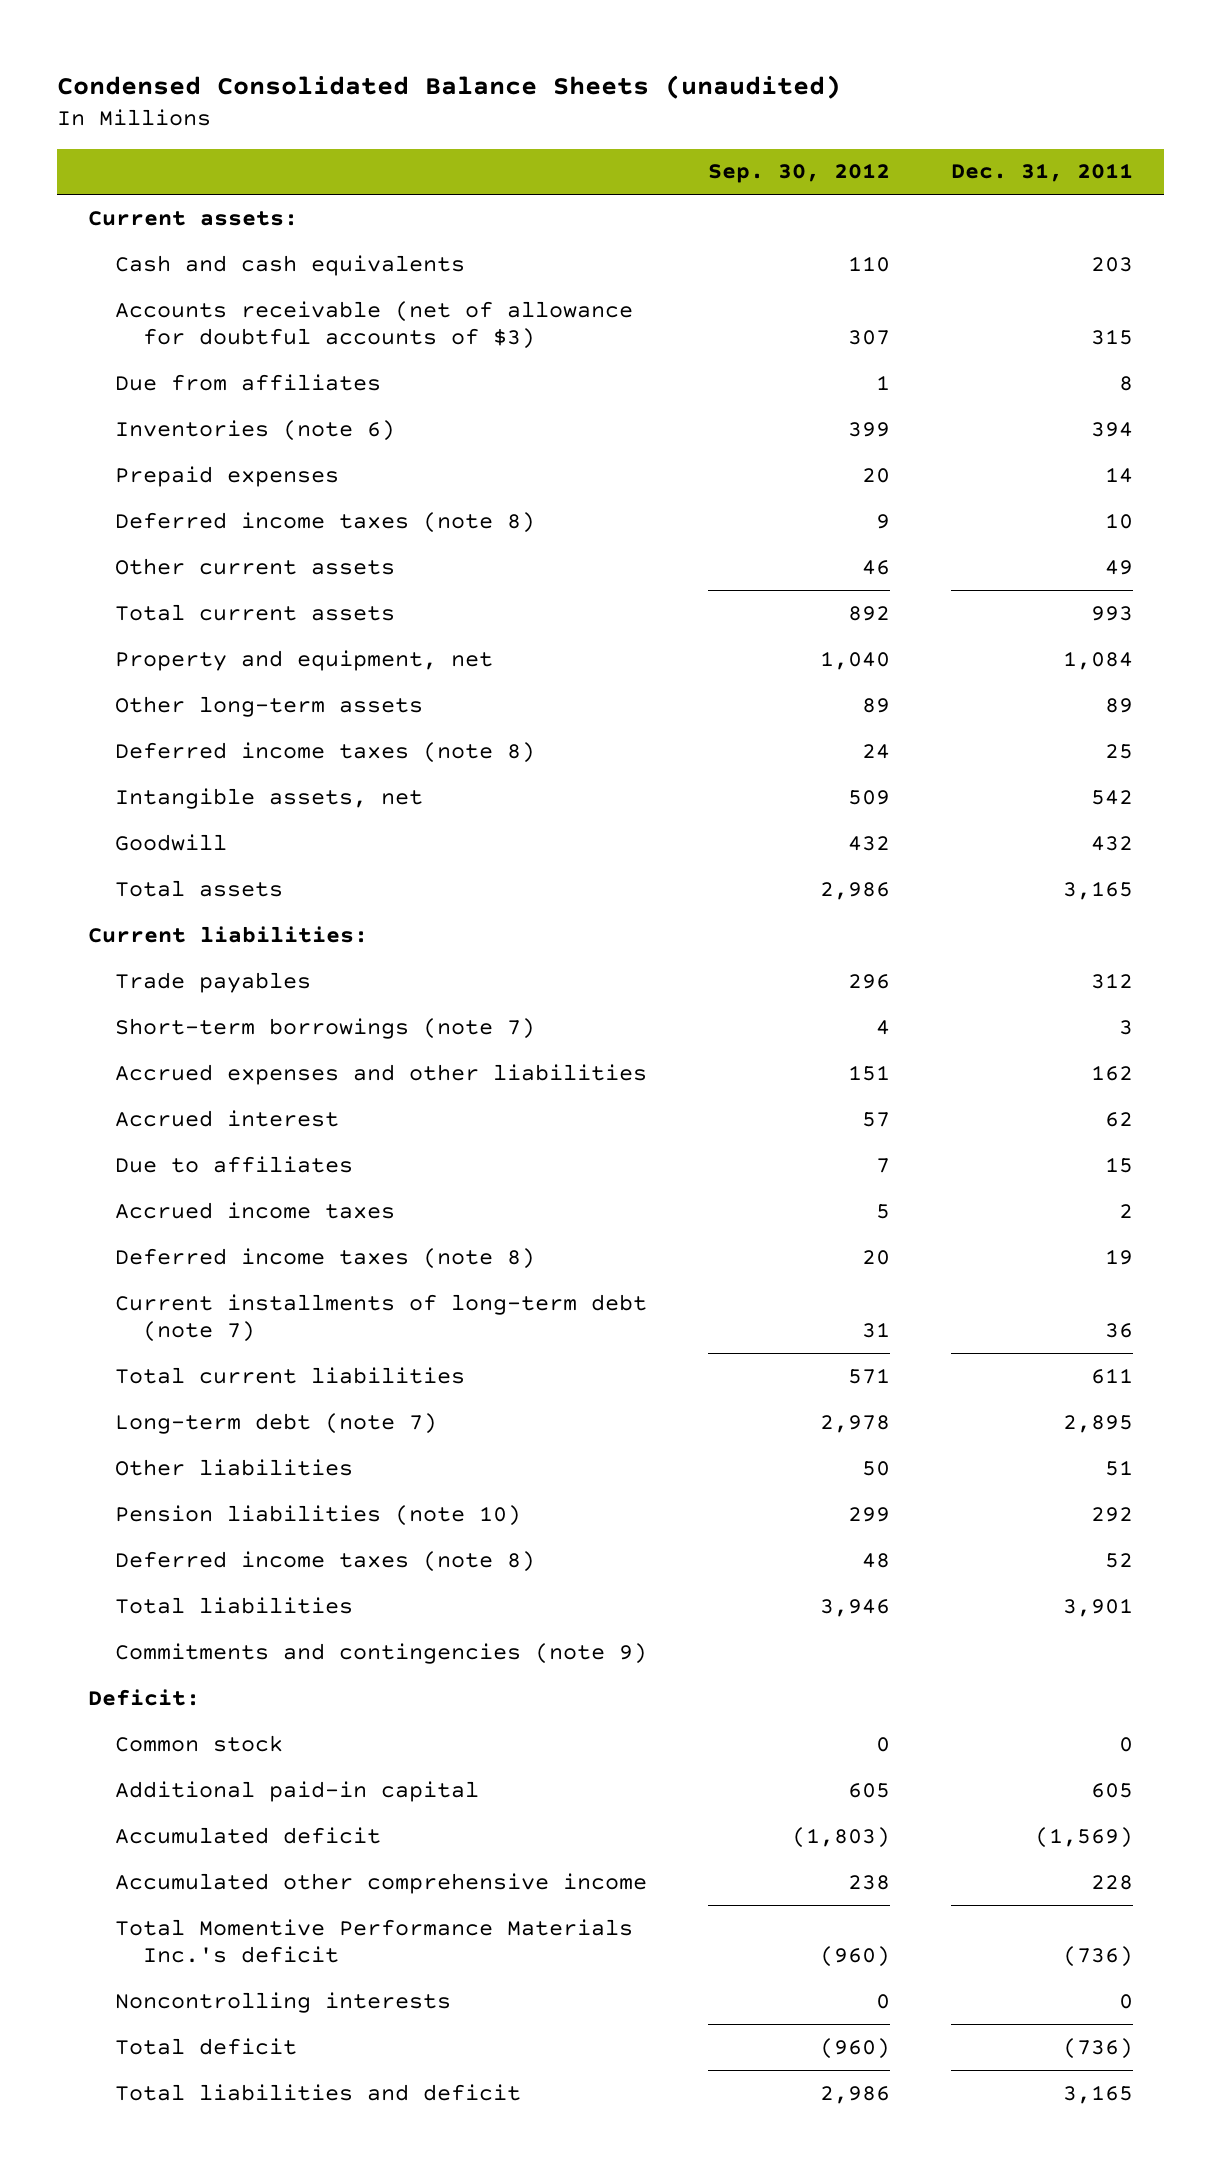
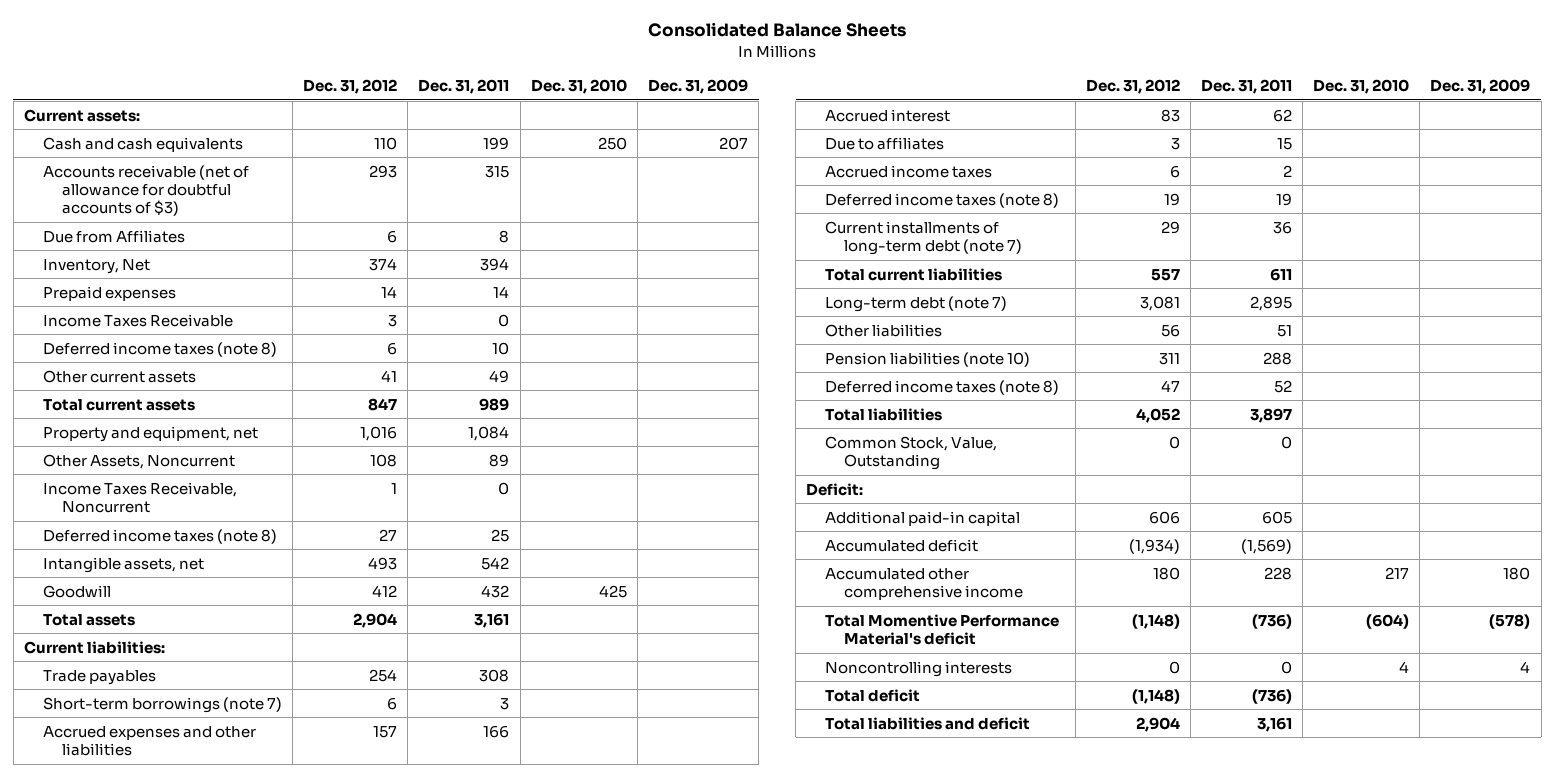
[57,74,842,99] Condensed Consolidated Balance Sheets (unaudited) -> [648,22,907,38] Consolidated Balance Sheets
[708,163,891,184] Sep. 30, 2012 -> none
none -> [303,78,398,94] Dec. 31, 2012
none -> [530,78,627,94] Dec. 31, 2010
none -> [647,78,748,94] Dec. 31, 2009
[1091,256,1134,272] 203 -> [483,136,510,150] 199
[115,373,382,391] Due from affiliates -> [42,229,185,243] Due from Affiliates
[115,419,396,441] Inventories (note 6) -> [42,258,150,274] Inventory, Net
none -> [42,313,233,327] Income Taxes Receivable
[1091,605,1134,621] 993 -> [479,397,510,411] 989
[115,695,424,717] Other long-term assets -> [42,453,235,469] Other Assets, Noncurrent
none -> [42,481,237,513] Income Taxes Receivable, Noncurrent
[1063,880,1134,900] 3,165 -> [474,612,510,628] 3,161
[1091,972,1134,989] 312 -> [479,668,510,682] 308
[1091,1064,1134,1081] 162 -> [483,724,510,738] 166
[1091,1506,1134,1522] 292 -> [1262,351,1292,365] 288
[115,1642,648,1664] Commitments and contingencies (note 9) -> none
[1063,1597,1134,1617] 3,901 -> [1249,407,1292,423] 3,897
none -> [825,435,998,470] Common Stock, Value, Outstanding
[115,1734,284,1752] Common stock -> none
[115,1918,634,1964] Total Momentive Performance Materials Inc.'s deficit -> [825,613,1060,645] Total Momentive Performance Material's deficit
[1063,2084,1134,2104] 3,165 -> [1256,716,1292,732] 3,161

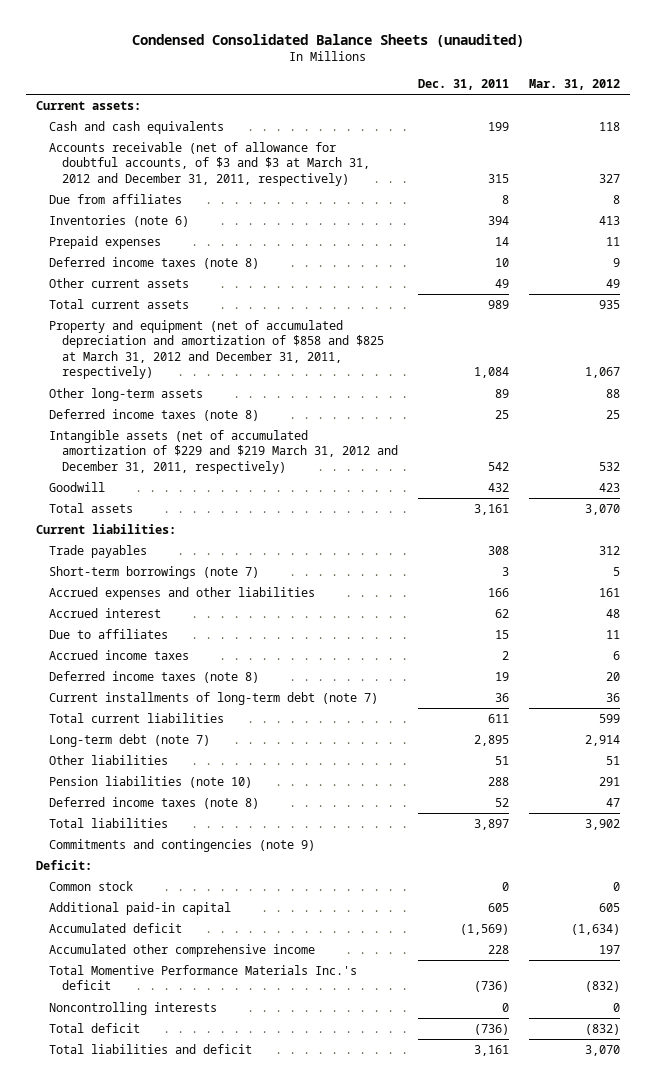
[648,22,907,38] Consolidated Balance Sheets -> [131,33,524,47] Condensed Consolidated Balance Sheets (unaudited)
[303,78,398,94] Dec. 31, 2012 -> none
[530,78,627,94] Dec. 31, 2010 -> none
[647,78,748,94] Dec. 31, 2009 -> none
none -> [528,79,620,91] Mar. 31, 2012
[42,164,249,217] Accounts receivable (net of allowance for doubtful accounts of $3) -> [49,141,371,186] Accounts receivable (net of allowance for doubtful accounts, of $3 and $3 at March 31, 2012 and December 31, 2011, respectively)
[42,229,185,243] Due from Affiliates -> [49,193,183,204] Due from affiliates
[42,258,150,274] Inventory, Net -> [49,214,190,227] Inventories (note 6)
[42,313,233,327] Income Taxes Receivable -> none
[42,481,237,513] Income Taxes Receivable, Noncurrent -> none
[42,425,258,442] Property and equipment, net -> [49,319,385,380] Property and equipment (net of accumulated depreciation and amortization of $858 and $825 at March 31, 2012 and December 31, 2011, respectively)
[42,453,235,469] Other Assets, Noncurrent -> [49,387,204,401] Other long-term assets
[42,556,204,573] Intangible assets, net -> [49,429,399,474] Intangible assets (net of accumulated amortization of $229 and $219 March 31, 2012 and December 31, 2011, respectively)
[825,435,998,470] Common Stock, Value, Outstanding -> none
none -> [49,838,316,852] Commitments and contingencies (note 9)
none -> [49,880,134,891] Common stock
[825,613,1060,645] Total Momentive Performance Material's deficit -> [49,964,358,991] Total Momentive Performance Materials Inc.'s deficit

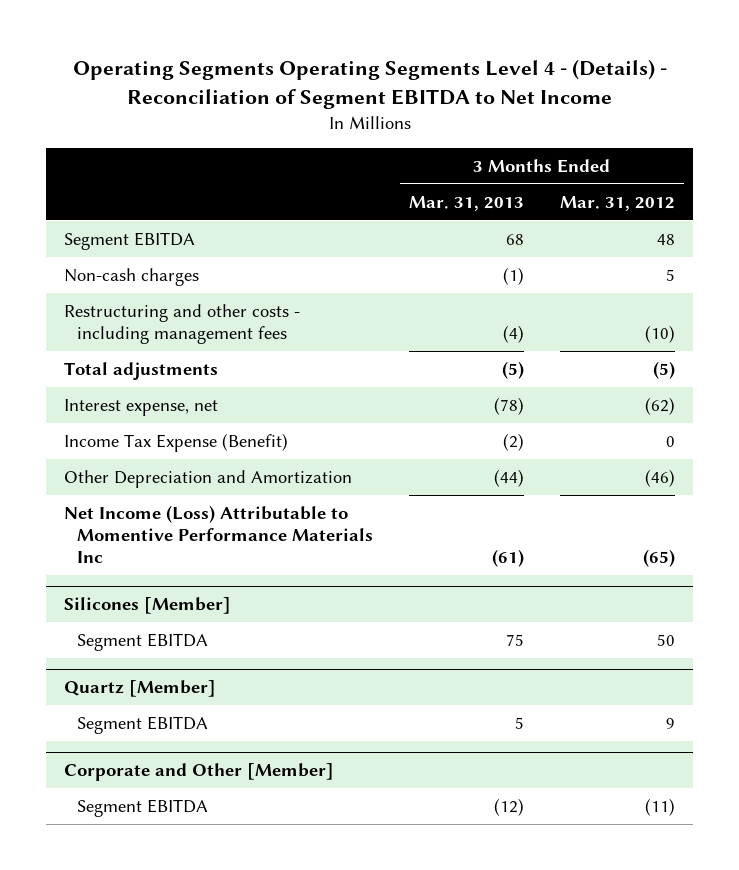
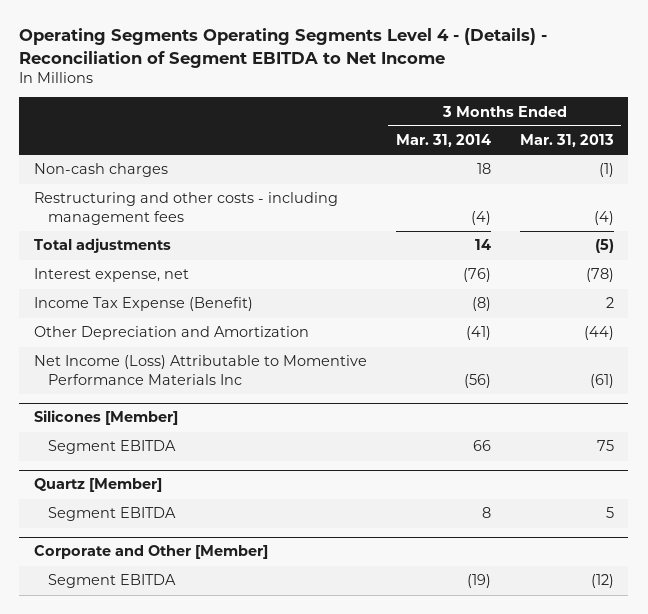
[560,195,676,211] Mar. 31, 2012 -> none
none -> [395,134,491,148] Mar. 31, 2014
[64,232,196,251] Segment EBITDA -> none
[503,433,525,452] (2) -> [605,297,614,309] 2

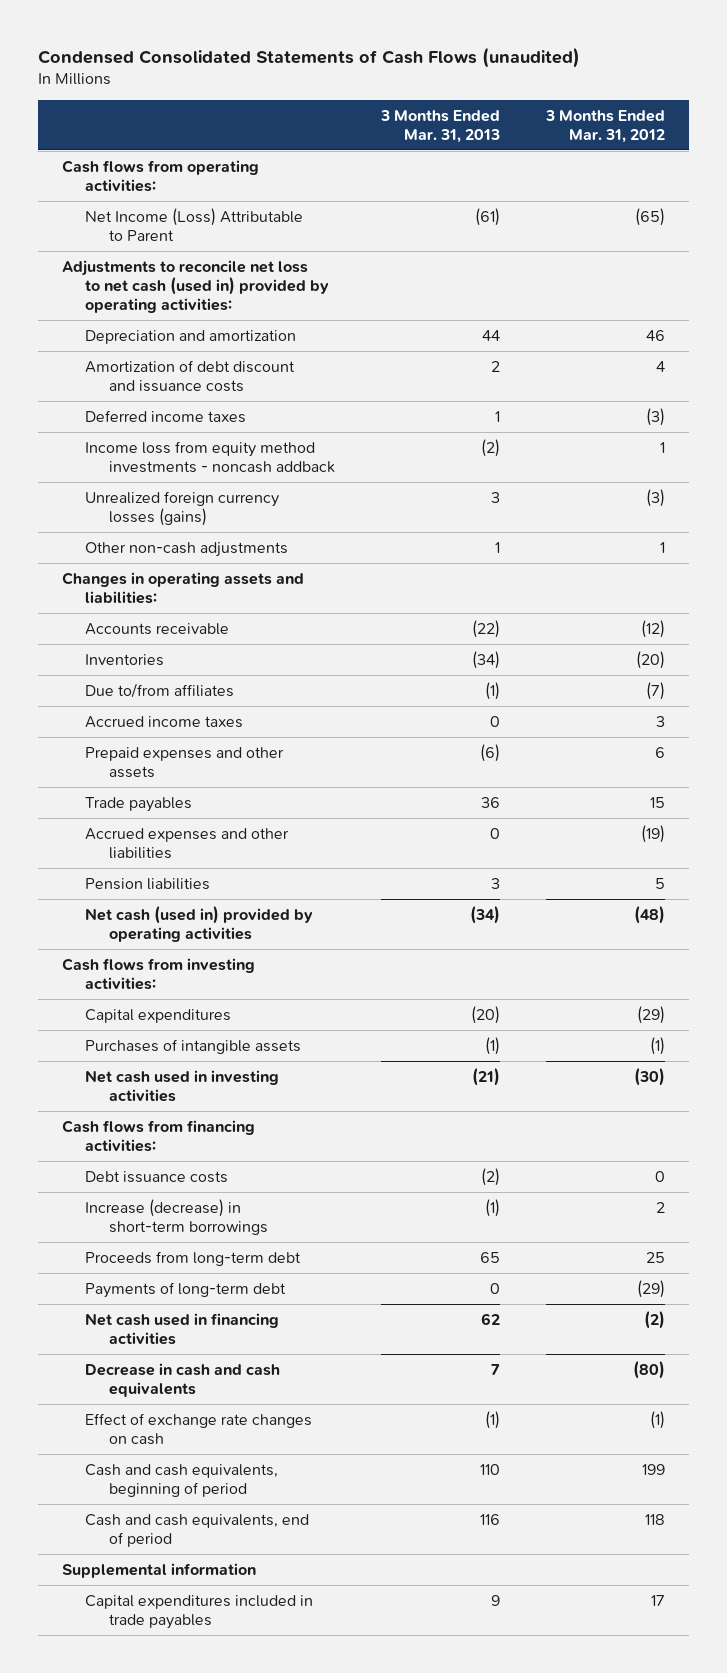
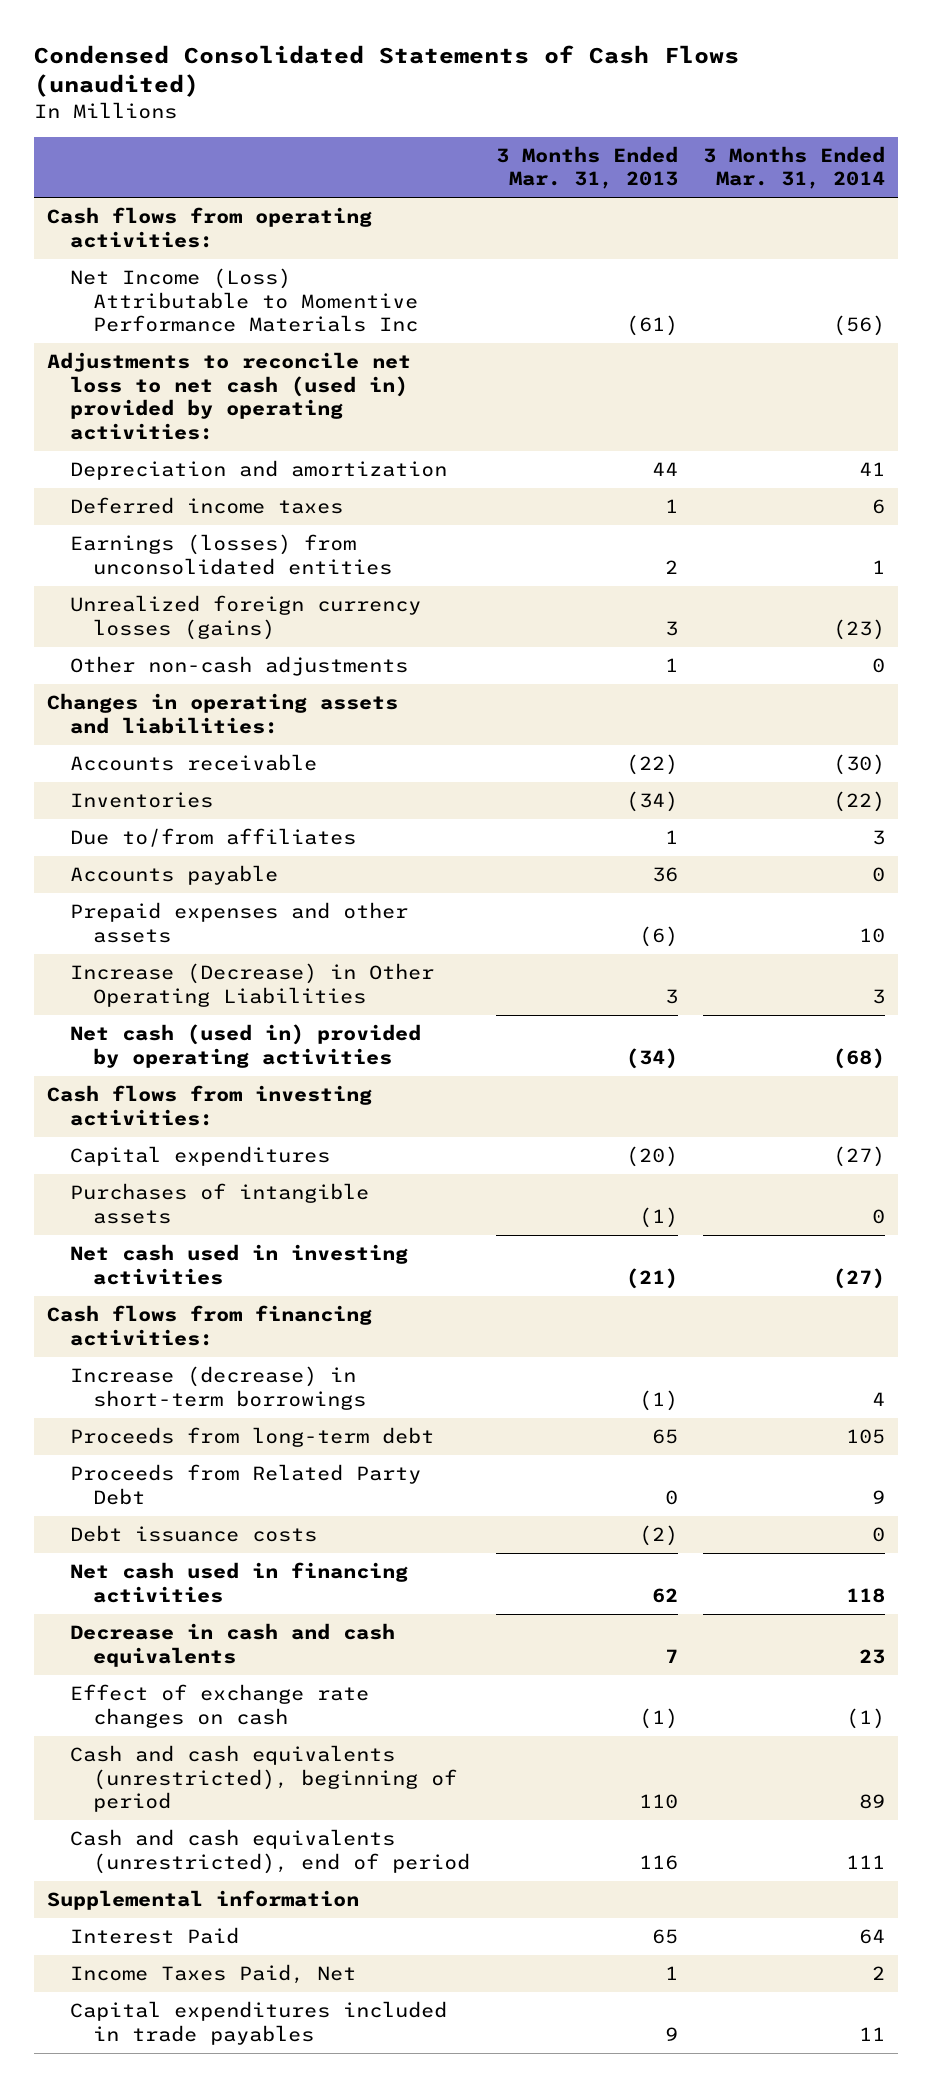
[545,109,666,143] 3 Months Ended Mar. 31, 2012 -> none
none -> [703,145,886,190] 3 Months Ended Mar. 31, 2014
[85,207,304,241] Net Income (Loss) Attributable to Parent -> [69,268,419,333] Net Income (Loss) Attributable to Momentive Performance Materials Inc
[85,359,296,392] Amortization of debt discount and issuance costs -> none
[85,440,335,473] Income loss from equity method investments - noncash addback -> none
none -> [69,534,393,575] Earnings (losses) from unconsolidated entities
[85,715,244,728] Accrued income taxes -> none
[485,681,501,700] (1) -> [664,830,678,845] 1
none -> [69,865,278,886] Accounts payable
[85,796,193,812] Trade payables -> none
[85,827,290,859] Accrued expenses and other liabilities -> none
[85,877,211,890] Pension liabilities -> none
none -> [69,963,434,1007] Increase (Decrease) in Other Operating Liabilities
[85,1281,287,1298] Payments of long-term debt -> none
none -> [69,1464,421,1505] Proceeds from Related Party Debt
[85,1170,229,1183] Debt issuance costs -> [69,1525,317,1543] Debt issuance costs
[85,1463,279,1497] Cash and cash equivalents, beginning of period -> [69,1745,458,1813] Cash and cash equivalents (unrestricted), beginning of period
[85,1513,310,1547] Cash and cash equivalents, end of period -> [69,1829,471,1874] Cash and cash equivalents (unrestricted), end of period
none -> [69,1927,239,1945] Interest Paid
none -> [69,1964,356,1985] Income Taxes Paid, Net

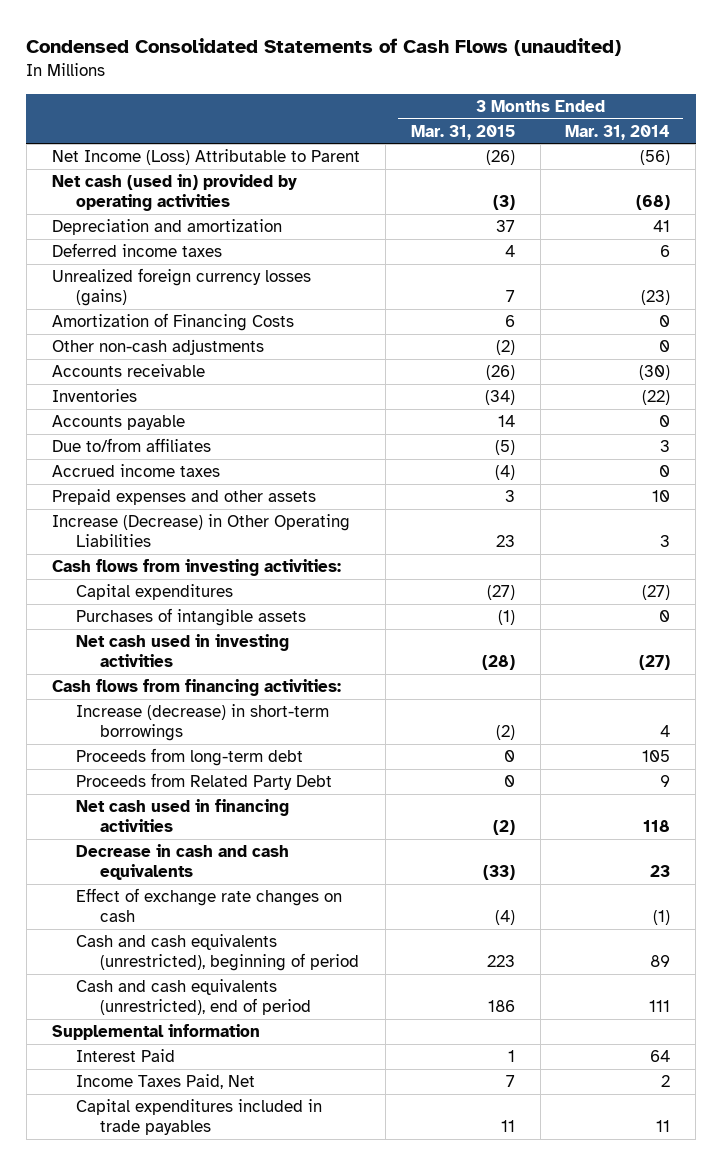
[495,145,678,190] 3 Months Ended Mar. 31, 2013 -> none
none -> [410,124,515,140] Mar. 31, 2015
[46,207,372,248] Cash flows from operating activities: -> none
[46,352,411,440] Adjustments to reconcile net loss to net cash (used in) provided by operating activities: -> none
[69,268,419,333] Net Income (Loss) Attributable to Momentive Performance Materials Inc -> [51,149,360,166] Net Income (Loss) Attributable to Parent
[69,1024,421,1068] Net cash (used in) provided by operating activities -> [51,174,297,212] Net cash (used in) provided by operating activities
[69,534,393,575] Earnings (losses) from unconsolidated entities -> none
none -> [51,313,294,332] Amortization of Financing Costs
[46,693,398,734] Changes in operating assets and liabilities: -> none
[69,828,356,848] Due to/from affiliates -> [51,438,211,453] Due to/from affiliates
none -> [51,464,220,478] Accrued income taxes
[69,1525,317,1543] Debt issuance costs -> none

